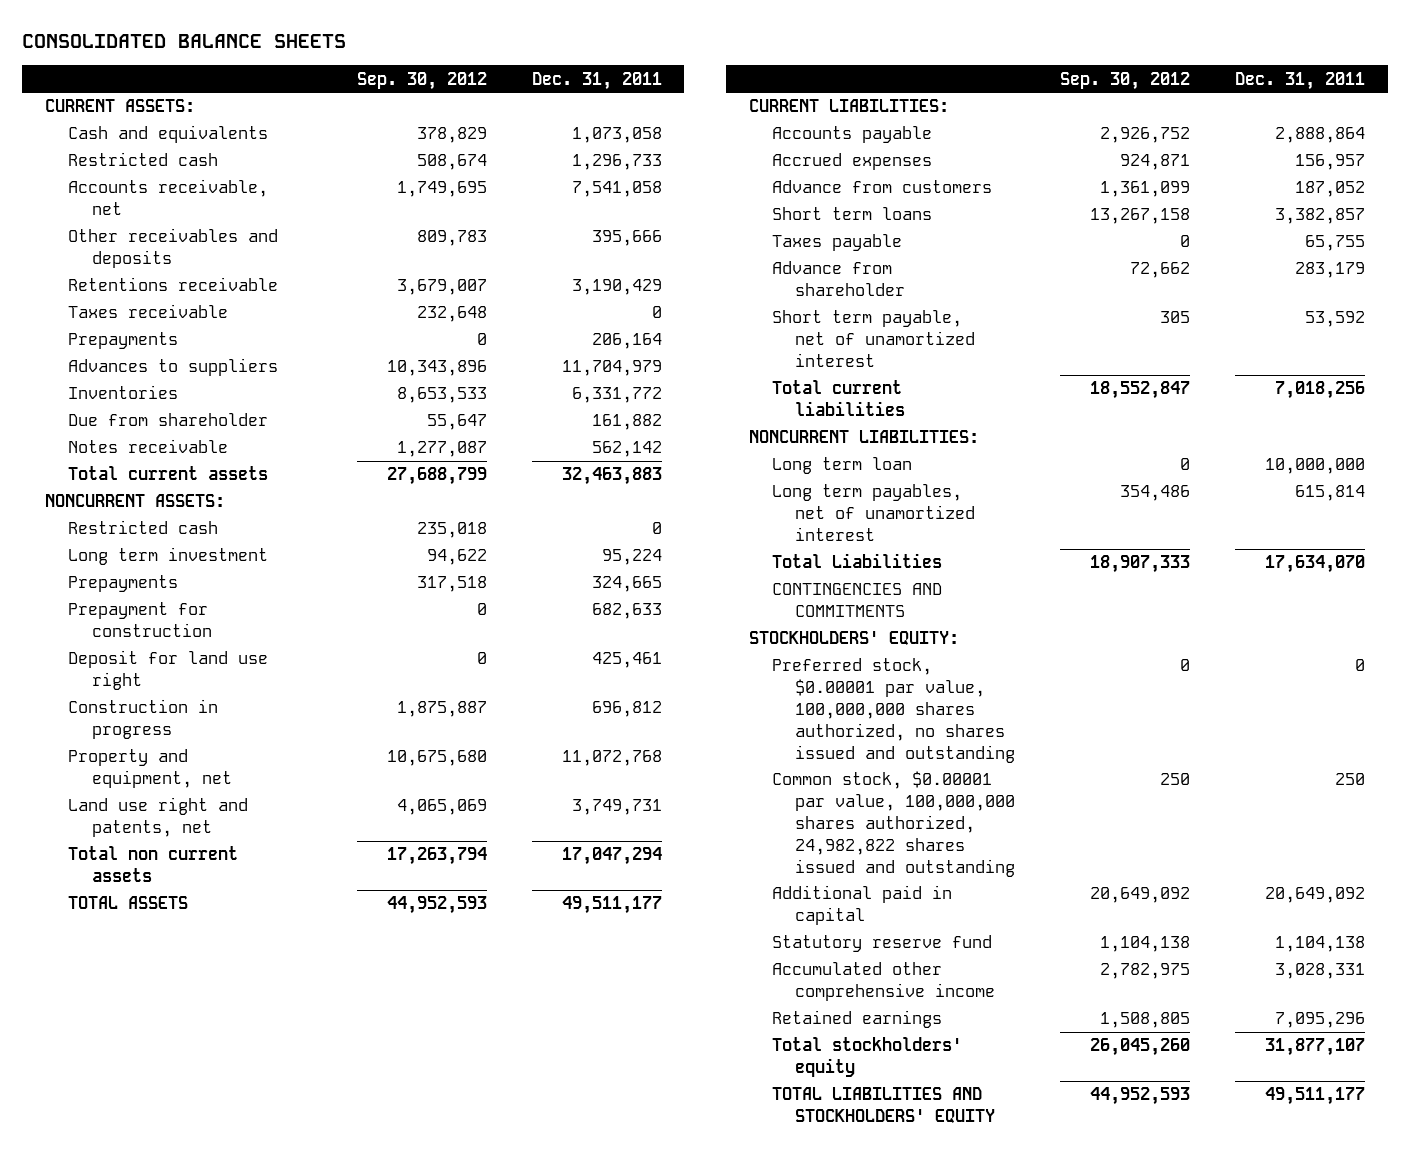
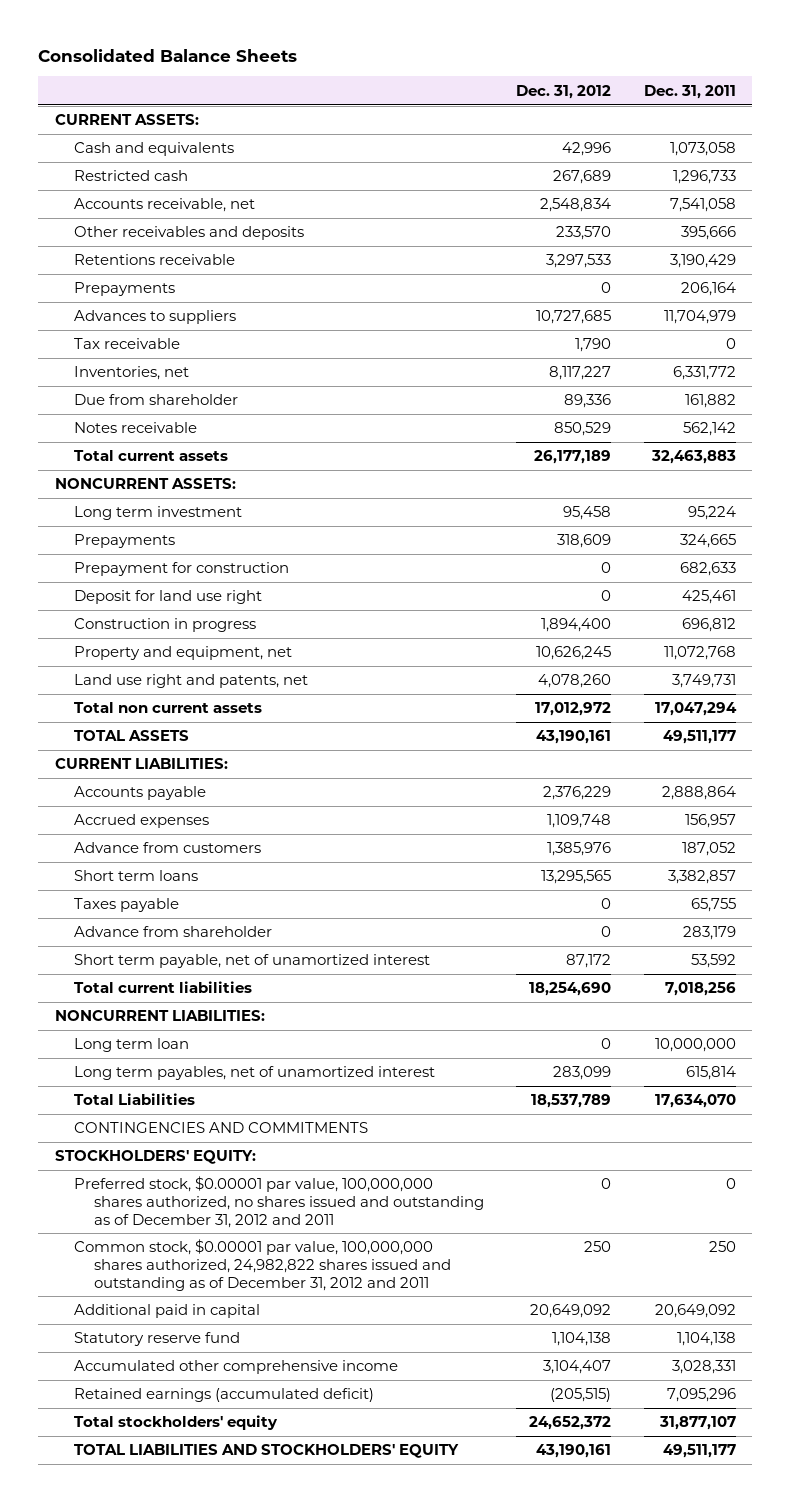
[22,34,347,49] CONSOLIDATED BALANCE SHEETS -> [38,48,298,62] Consolidated Balance Sheets
[356,71,487,90] Sep. 30, 2012 -> none
none -> [516,84,612,99] Dec. 31, 2012
[68,304,229,319] Taxes receivable -> none
none -> [74,338,181,350] Tax receivable
[68,385,179,400] Inventories -> [74,366,190,381] Inventories, net
[68,520,219,535] Restricted cash -> none
[772,658,1016,763] Preferred stock, $0.00001 par value, 100,000,000 shares authorized, no shares issued and outstanding -> [74,1176,484,1228] Preferred stock, $0.00001 par value, 100,000,000 shares authorized, no shares issued and outstanding as of December 31, 2012 and 2011
[772,771,1016,877] Common stock, $0.00001 par value, 100,000,000 shares authorized, 24,982,822 shares issued and outstanding -> [74,1239,451,1291] Common stock, $0.00001 par value, 100,000,000 shares authorized, 24,982,822 shares issued and outstanding as of December 31, 2012 and 2011
[772,1010,943,1029] Retained earnings -> [74,1388,375,1403] Retained earnings (accumulated deficit)

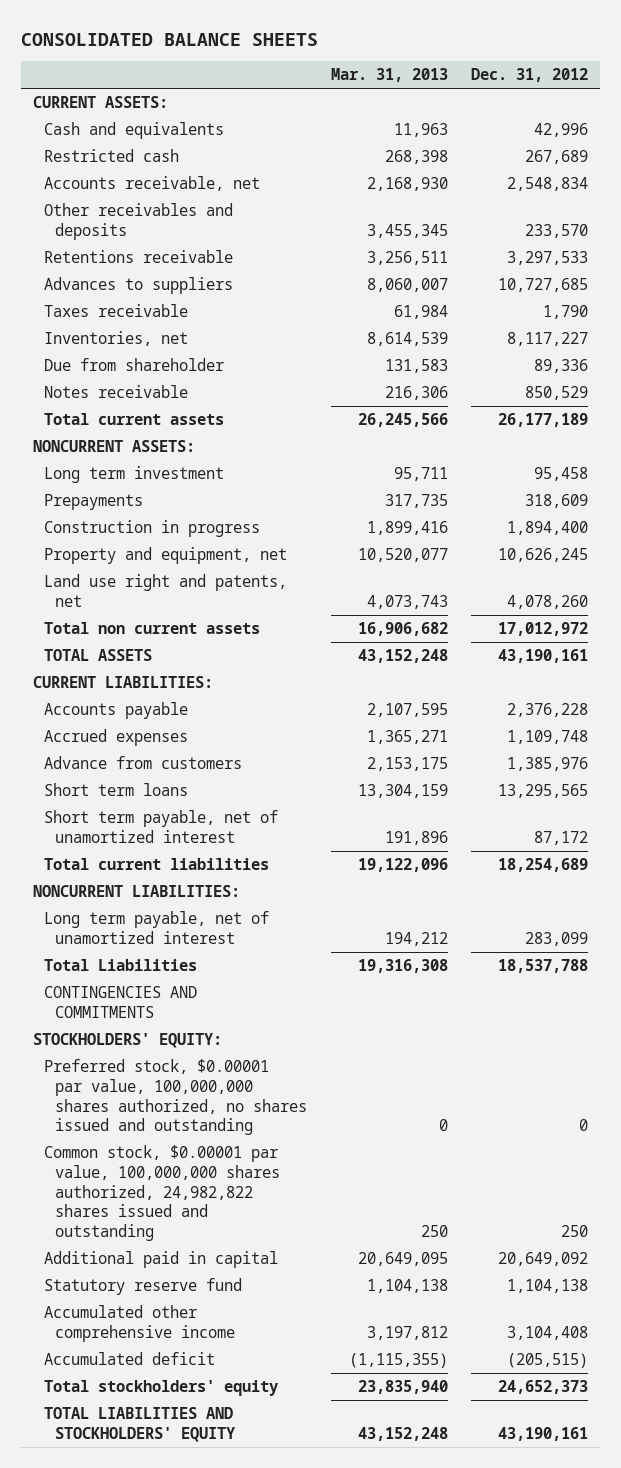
[38,48,298,62] Consolidated Balance Sheets -> [21,32,319,46] CONSOLIDATED BALANCE SHEETS
[643,84,736,99] Dec. 31, 2011 -> none
none -> [330,68,448,83] Mar. 31, 2013
[74,282,176,297] Prepayments -> none
[74,338,181,350] Tax receivable -> [44,304,189,318] Taxes receivable
[74,562,290,577] Prepayment for construction -> none
[74,590,263,605] Deposit for land use right -> none
[543,786,612,801] 2,376,229 -> [507,703,589,718] 2,376,228
[74,898,180,913] Taxes payable -> none
[74,926,273,938] Advance from shareholder -> none
[529,982,612,997] 18,254,690 -> [498,858,589,873] 18,254,689
[74,1038,190,1053] Long term loan -> none
[74,1066,436,1081] Long term payables, net of unamortized interest -> [44,911,270,944] Long term payable, net of unamortized interest
[531,1094,612,1109] 18,537,789 -> [498,959,589,974] 18,537,788
[74,1176,484,1228] Preferred stock, $0.00001 par value, 100,000,000 shares authorized, no shares issued and outstanding as of December 31, 2012 and 2011 -> [44,1059,308,1136] Preferred stock, $0.00001 par value, 100,000,000 shares authorized, no shares issued and outstanding
[74,1239,451,1291] Common stock, $0.00001 par value, 100,000,000 shares authorized, 24,982,822 shares issued and outstanding as of December 31, 2012 and 2011 -> [44,1145,281,1242] Common stock, $0.00001 par value, 100,000,000 shares authorized, 24,982,822 shares issued and outstanding
[543,1360,612,1375] 3,104,407 -> [507,1325,589,1340] 3,104,408
[74,1388,375,1403] Retained earnings (accumulated deficit) -> [44,1352,216,1366] Accumulated deficit
[529,1416,612,1431] 24,652,372 -> [498,1380,589,1395] 24,652,373

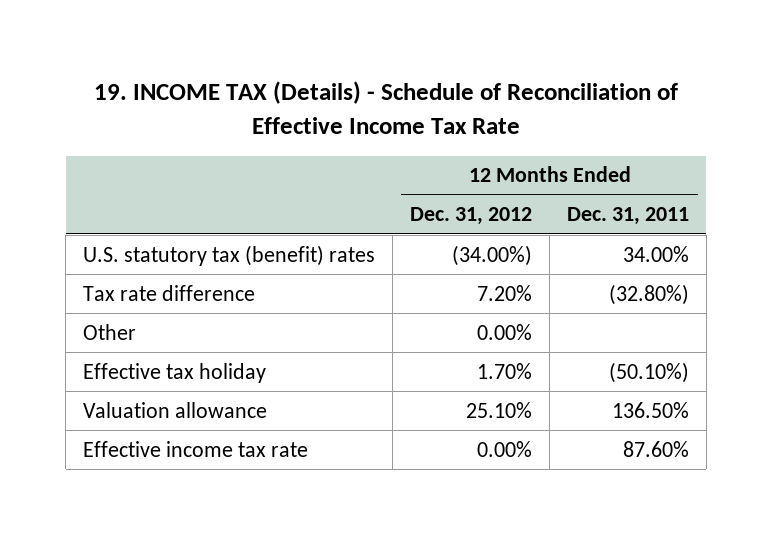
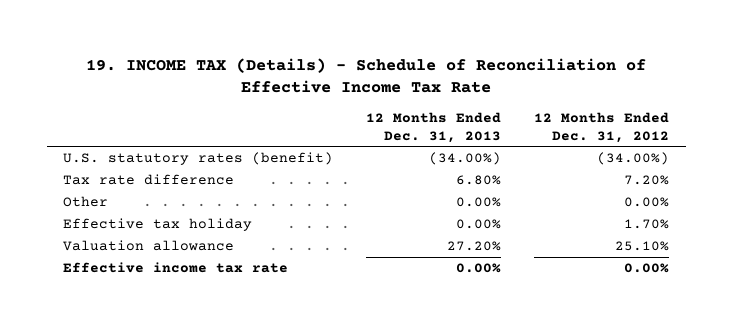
[567,207,690,226] Dec. 31, 2011 -> none
none -> [366,112,502,143] 12 Months Ended Dec. 31, 2013
[83,244,376,266] U.S. statutory tax (benefit) rates -> [63,152,334,166] U.S. statutory rates (benefit)

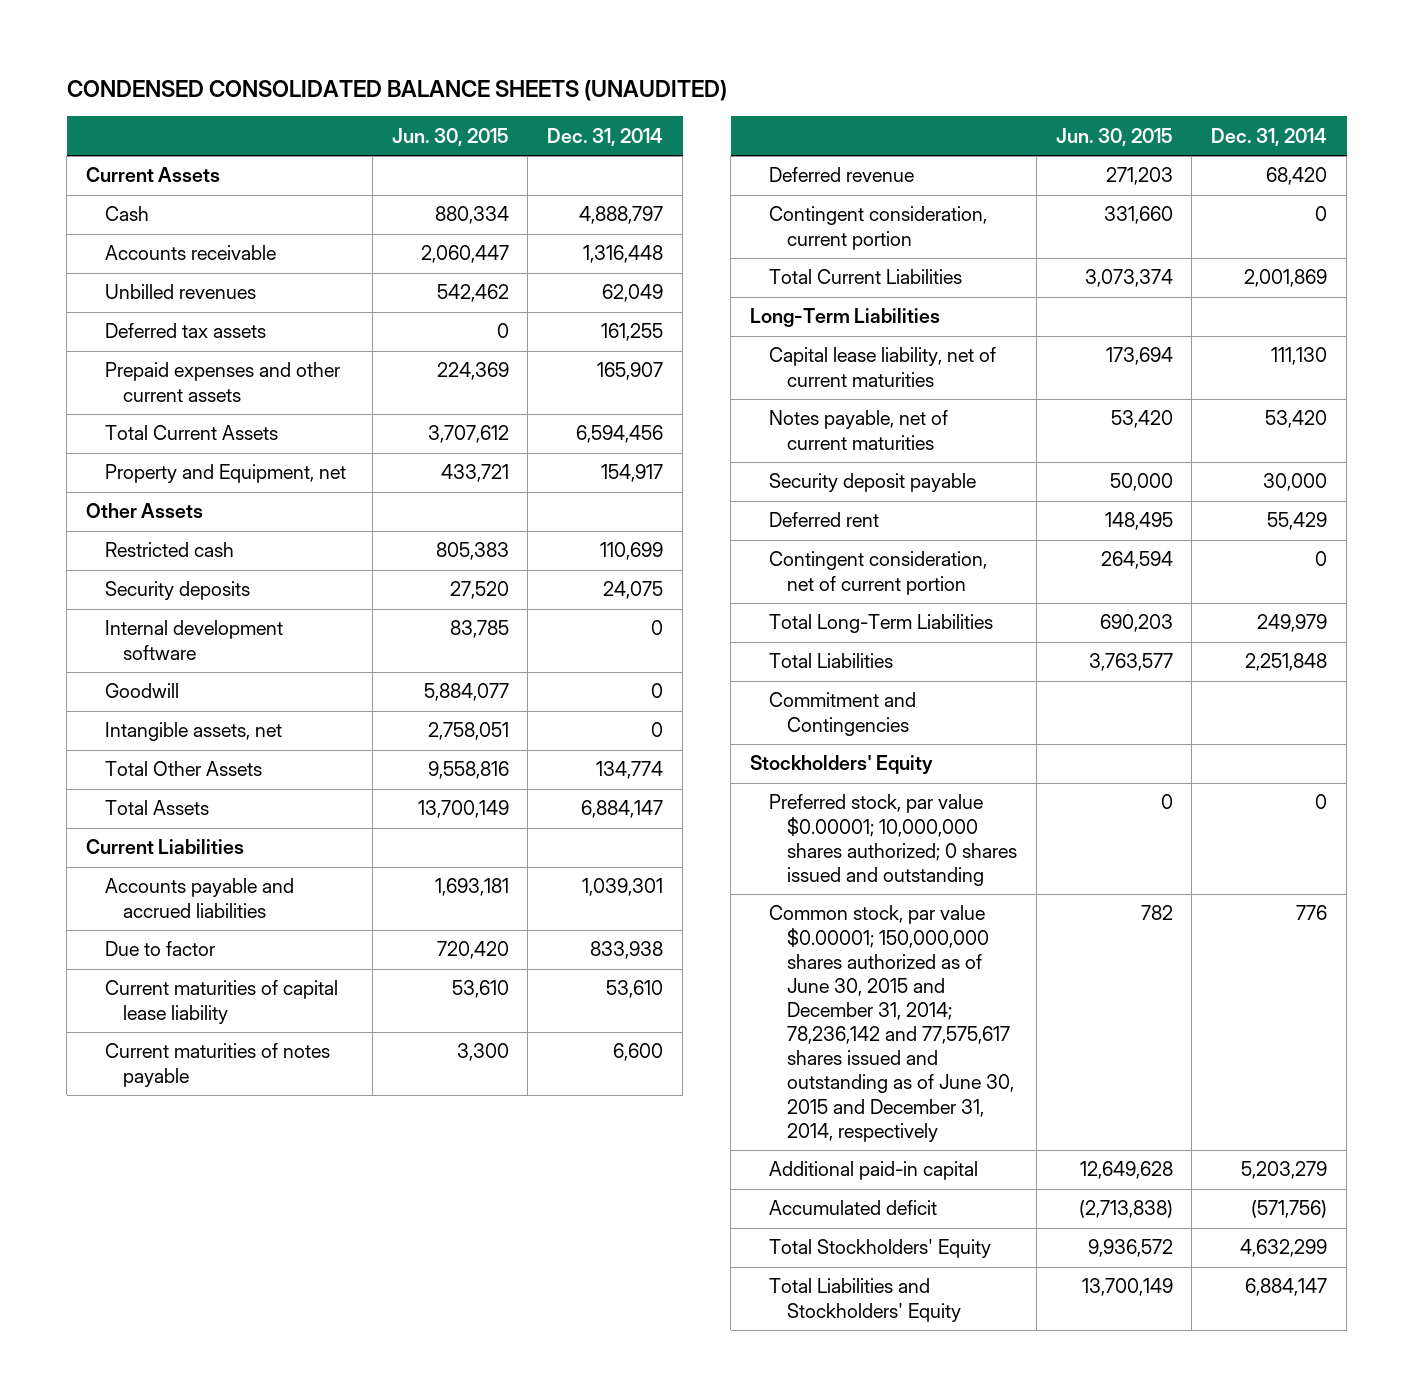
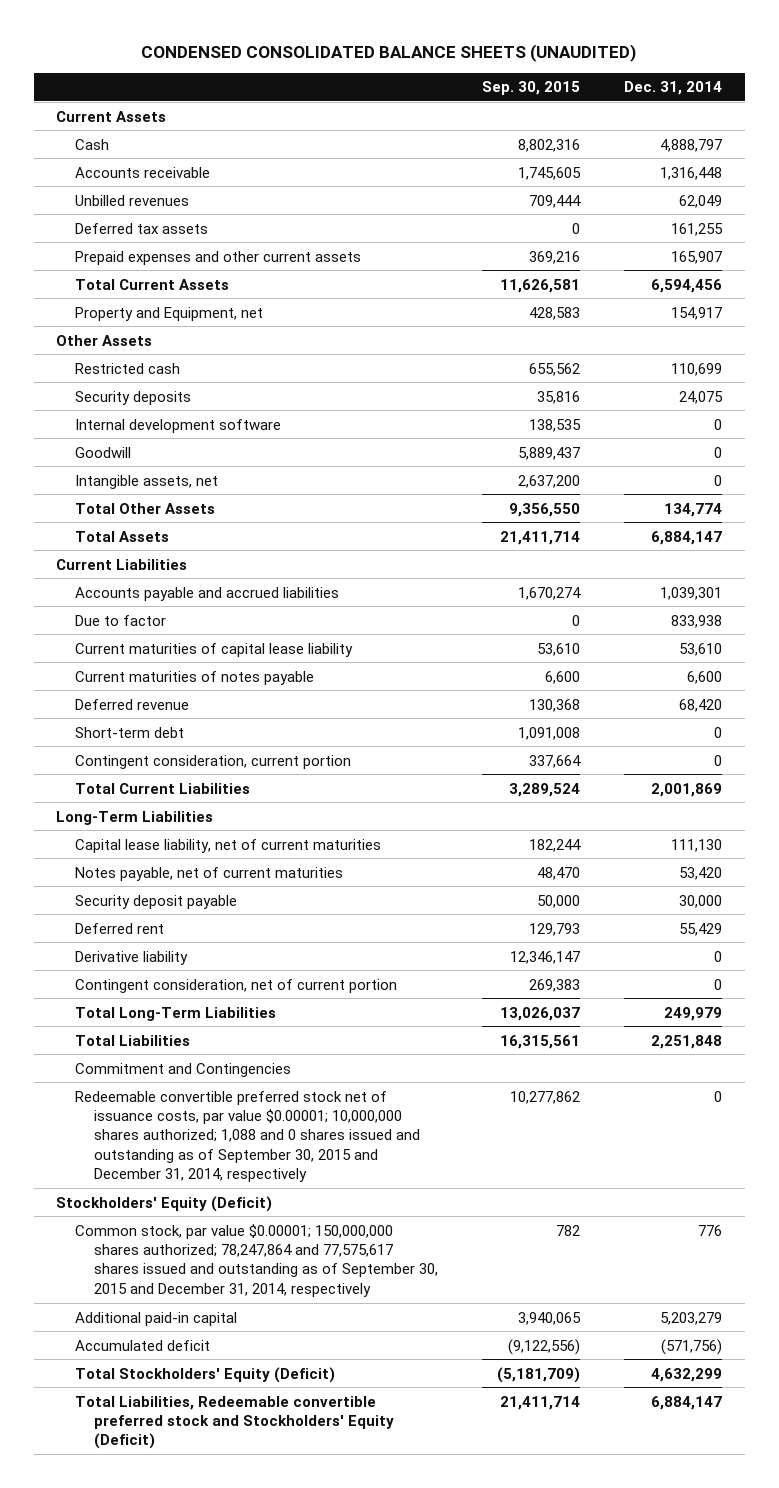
[391,127,509,146] Jun. 30, 2015 -> none
none -> [482,81,581,96] Sep. 30, 2015
none -> [75,726,185,738] Short-term debt
none -> [75,950,189,965] Derivative liability
[768,794,1018,886] Preferred stock, par value $0.00001; 10,000,000 shares authorized; 0 shares issued and outstanding -> none
none -> [75,1090,420,1183] Redeemable convertible preferred stock net of issuance costs, par value $0.00001; 10,000,000 shares authorized; 1,088 and 0 shares issued and outstanding as of September 30, 2015 and December 31, 2014, respectively
[750,755,934,775] Stockholders' Equity -> [56,1195,273,1212] Stockholders' Equity (Deficit)
[768,905,1015,1142] Common stock, par value $0.00001; 150,000,000 shares authorized as of June 30, 2015 and December 31, 2014; 78,236,142 and 77,575,617 shares issued and outstanding as of June 30, 2015 and December 31, 2014, respectively -> [75,1223,438,1297] Common stock, par value $0.00001; 150,000,000 shares authorized; 78,247,864 and 77,575,617 shares issued and outstanding as of September 30, 2015 and December 31, 2014, respectively
[768,1239,991,1259] Total Stockholders' Equity -> [75,1366,336,1383] Total Stockholders' Equity (Deficit)
[768,1278,962,1322] Total Liabilities and Stockholders' Equity -> [75,1395,394,1450] Total Liabilities, Redeemable convertible preferred stock and Stockholders' Equity (Deficit)

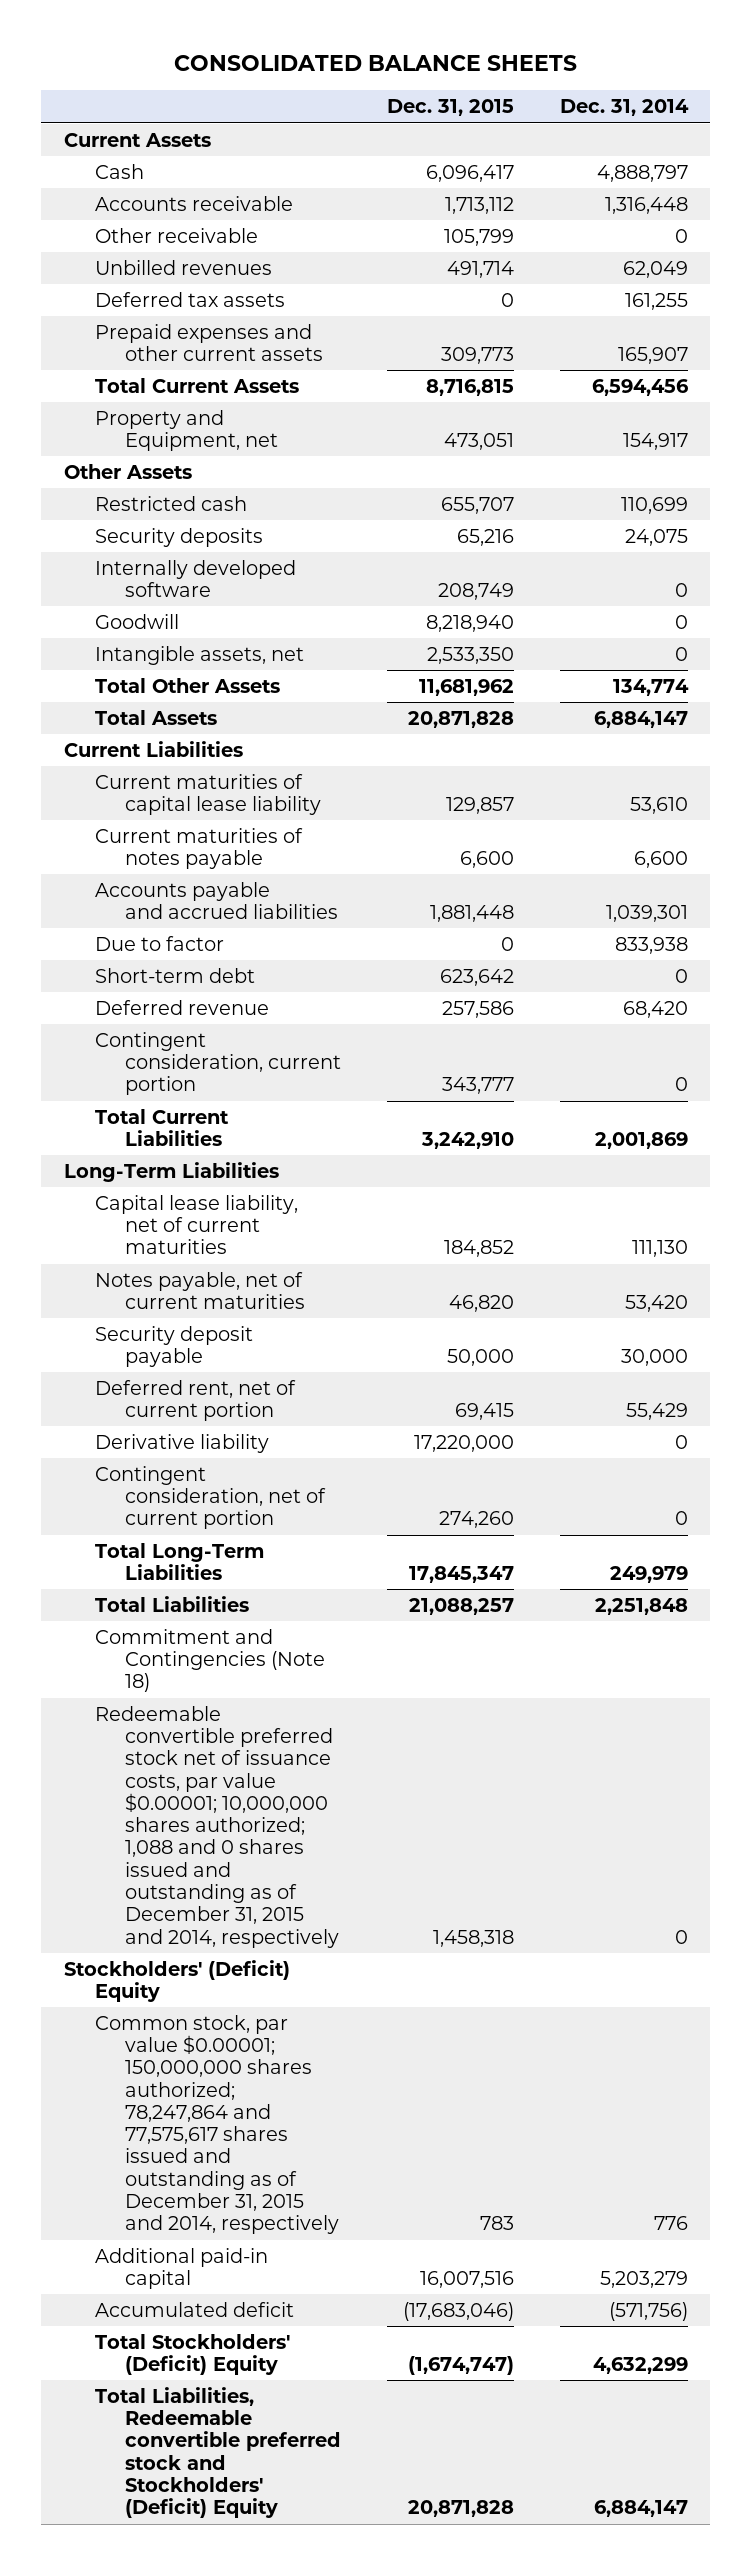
[141,43,637,62] CONDENSED CONSOLIDATED BALANCE SHEETS (UNAUDITED) -> [173,55,577,72] CONSOLIDATED BALANCE SHEETS
[482,81,581,96] Sep. 30, 2015 -> none
none -> [386,99,514,117] Dec. 31, 2015
none -> [94,227,258,243] Other receivable
[75,418,282,433] Internal development software -> [94,559,296,598] Internally developed software
[75,586,340,601] Accounts payable and accrued liabilities -> [94,881,339,920] Accounts payable and accrued liabilities
[75,614,167,626] Due to factor -> [94,935,224,951] Due to factor
[75,698,190,710] Deferred revenue -> [94,999,269,1015] Deferred revenue
[75,922,165,934] Deferred rent -> [94,1379,296,1422] Deferred rent, net of current portion
[75,1062,292,1077] Commitment and Contingencies -> [94,1628,326,1693] Commitment and Contingencies (Note 18)
[75,1090,420,1183] Redeemable convertible preferred stock net of issuance costs, par value $0.00001; 10,000,000 shares authorized; 1,088 and 0 shares issued and outstanding as of September 30, 2015 and December 31, 2014, respectively -> [94,1705,340,1948] Redeemable convertible preferred stock net of issuance costs, par value $0.00001; 10,000,000 shares authorized; 1,088 and 0 shares issued and outstanding as of December 31, 2015 and 2014, respectively
[56,1195,273,1212] Stockholders' Equity (Deficit) -> [64,1959,291,2003] Stockholders' (Deficit) Equity
[75,1223,438,1297] Common stock, par value $0.00001; 150,000,000 shares authorized; 78,247,864 and 77,575,617 shares issued and outstanding as of September 30, 2015 and December 31, 2014, respectively -> [94,2014,340,2235] Common stock, par value $0.00001; 150,000,000 shares authorized; 78,247,864 and 77,575,617 shares issued and outstanding as of December 31, 2015 and 2014, respectively
[75,1366,336,1383] Total Stockholders' Equity (Deficit) -> [94,2333,290,2376] Total Stockholders' (Deficit) Equity
[75,1395,394,1450] Total Liabilities, Redeemable convertible preferred stock and Stockholders' Equity (Deficit) -> [94,2386,342,2519] Total Liabilities, Redeemable convertible preferred stock and Stockholders' (Deficit) Equity

